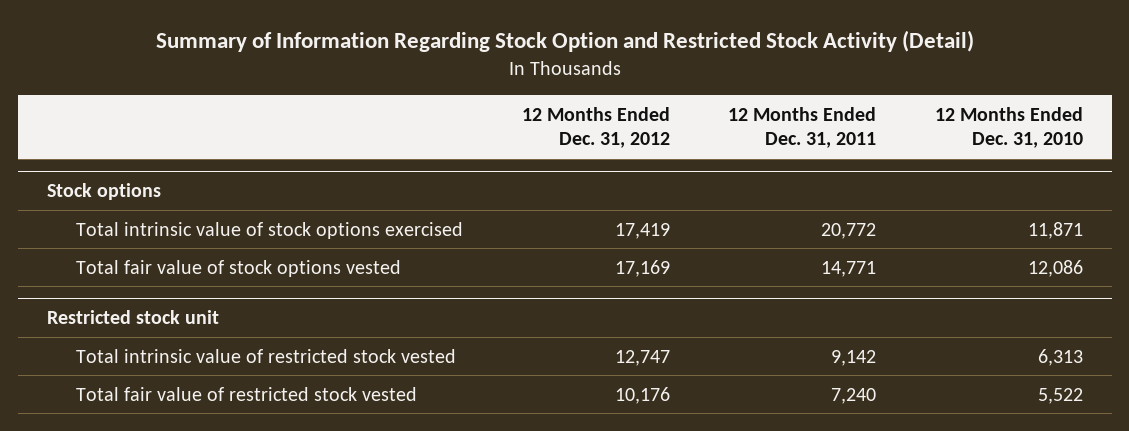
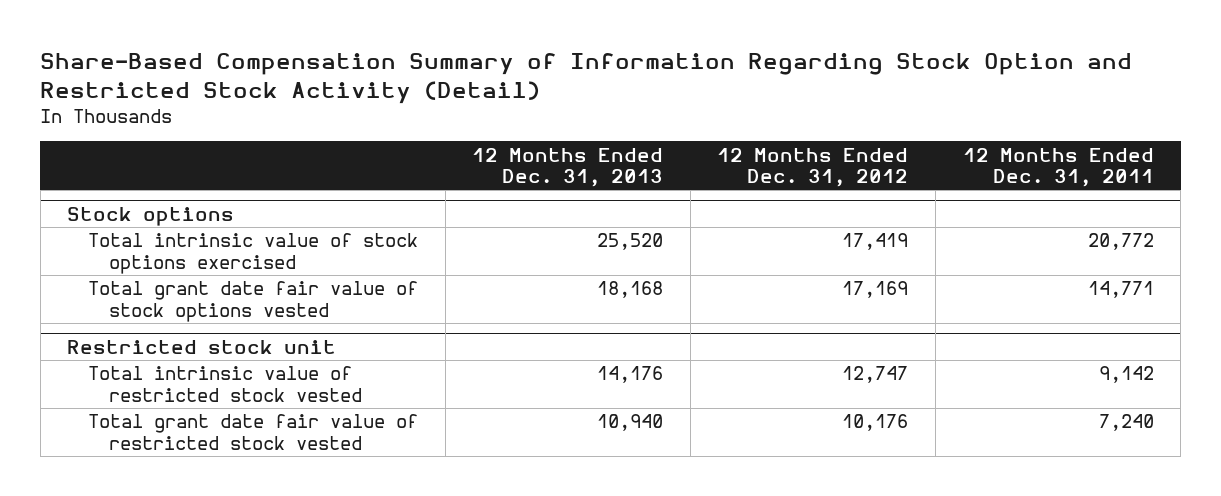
[155,30,974,53] Summary of Information Regarding Stock Option and Restricted Stock Activity (Detail) -> [40,52,1133,104] Share-Based Compensation Summary of Information Regarding Stock Option and Restricted Stock Activity (Detail)
[934,106,1083,149] 12 Months Ended Dec. 31, 2010 -> none
none -> [472,147,664,188] 12 Months Ended Dec. 31, 2013
[76,259,402,277] Total fair value of stock options vested -> [88,281,419,322] Total grant date fair value of stock options vested
[76,386,418,401] Total fair value of restricted stock vested -> [88,414,419,450] Total grant date fair value of restricted stock vested

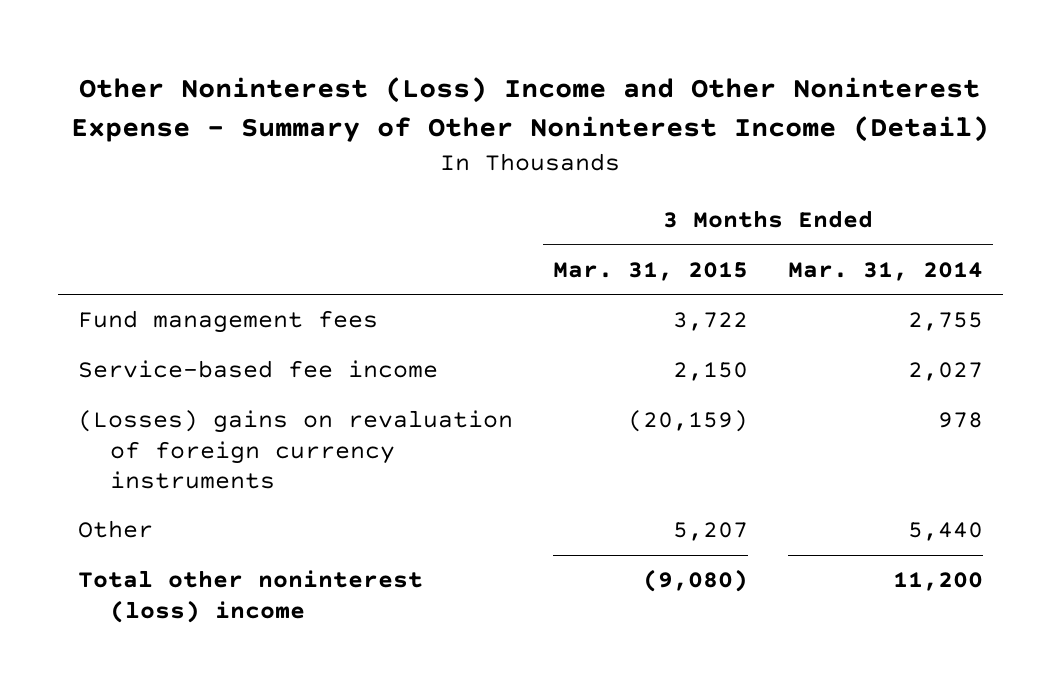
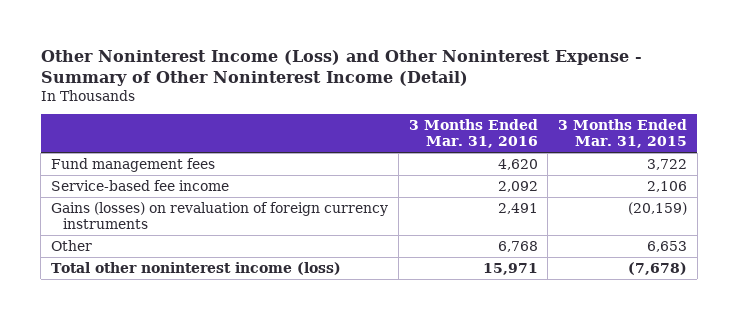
[71,76,990,142] Other Noninterest (Loss) Income and Other Noninterest Expense - Summary of Other Noninterest Income (Detail) -> [40,49,642,86] Other Noninterest Income (Loss) and Other Noninterest Expense - Summary of Other Noninterest Income (Detail)
[787,262,983,282] Mar. 31, 2014 -> none
none -> [408,119,538,149] 3 Months Ended Mar. 31, 2016
[672,362,748,382] 2,150 -> [647,180,688,192] 2,106
[77,410,513,489] (Losses) gains on revaluation of foreign currency instruments -> [50,201,388,230] Gains (losses) on revaluation of foreign currency instruments
[672,522,748,542] 5,207 -> [647,240,688,252] 6,653
[77,570,423,623] Total other noninterest (loss) income -> [50,261,341,275] Total other noninterest income (loss)
[642,569,748,593] (9,080) -> [628,261,688,275] (7,678)

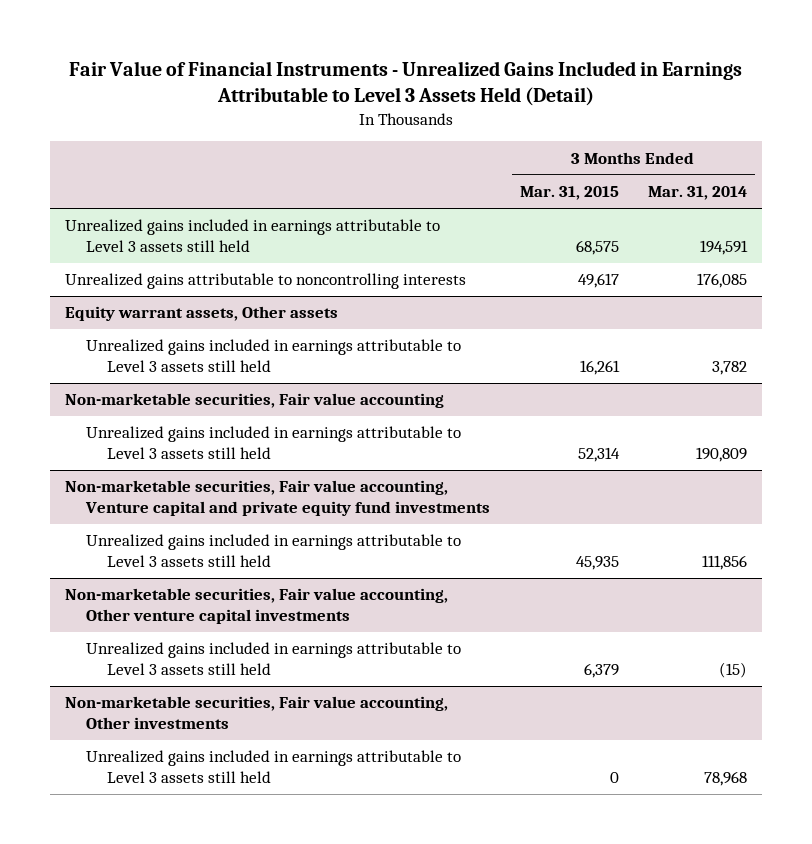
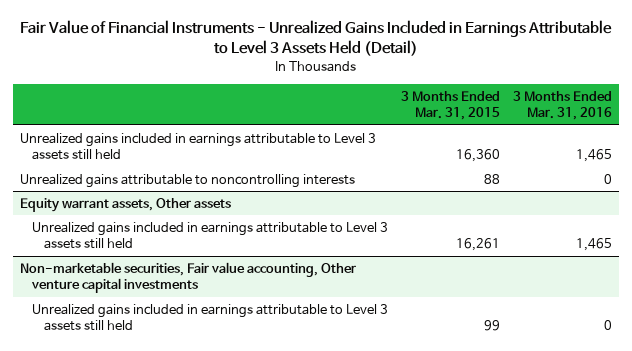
[648,186,748,201] Mar. 31, 2014 -> none
none -> [513,90,613,121] 3 Months Ended Mar. 31, 2016
[575,239,619,255] 68,575 -> [455,149,500,163] 16,360
[577,273,619,289] 49,617 -> [483,173,500,184] 88
[64,393,444,409] Non-marketable securities, Fair value accounting -> none
[85,426,461,459] Unrealized gains included in earnings attributable to Level 3 assets still held -> none
[64,480,490,516] Non-marketable securities, Fair value accounting, Venture capital and private equity fund investments -> none
[85,534,461,567] Unrealized gains included in earnings attributable to Level 3 assets still held -> none
[64,696,448,729] Non-marketable securities, Fair value accounting, Other investments -> none
[85,750,461,783] Unrealized gains included in earnings attributable to Level 3 assets still held -> none
[583,662,619,678] 6,379 -> [483,320,500,332] 99

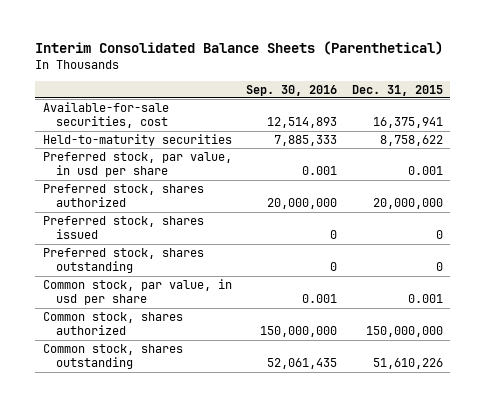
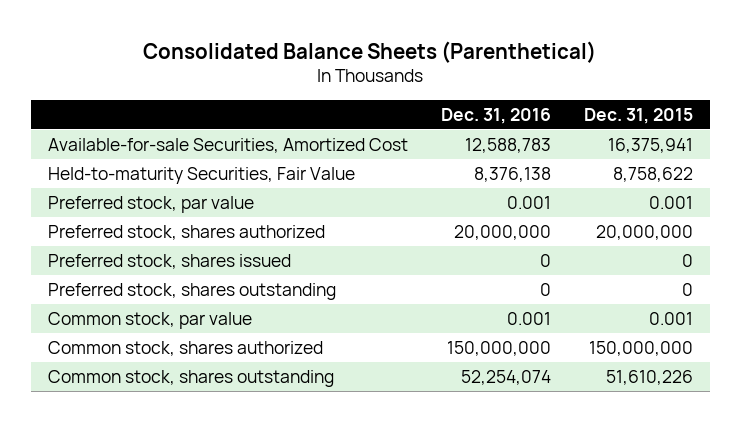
[35,41,444,56] Interim Consolidated Balance Sheets (Parenthetical) -> [143,40,597,63] Consolidated Balance Sheets (Parenthetical)
[246,84,338,96] Sep. 30, 2016 -> none
none -> [440,107,551,124] Dec. 31, 2016
[42,101,169,129] Available-for-sale securities, cost -> [47,137,408,153] Available-for-sale Securities, Amortized Cost
[42,133,232,146] Held-to-maturity securities -> [47,166,355,184] Held-to-maturity Securities, Fair Value
[42,151,232,178] Preferred stock, par value, in usd per share -> [47,195,254,213] Preferred stock, par value
[42,278,232,306] Common stock, par value, in usd per share -> [47,311,252,329] Common stock, par value

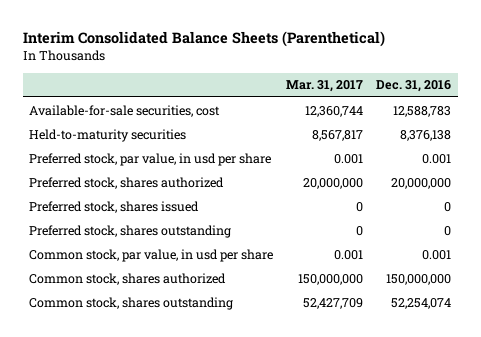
[143,40,597,63] Consolidated Balance Sheets (Parenthetical) -> [23,30,386,47] Interim Consolidated Balance Sheets (Parenthetical)
[584,107,694,124] Dec. 31, 2015 -> none
none -> [286,80,364,93] Mar. 31, 2017
[47,137,408,153] Available-for-sale Securities, Amortized Cost -> [29,104,221,117] Available-for-sale securities, cost
[47,166,355,184] Held-to-maturity Securities, Fair Value -> [29,128,187,142] Held-to-maturity securities
[47,195,254,213] Preferred stock, par value -> [29,152,272,166] Preferred stock, par value, in usd per share
[47,311,252,329] Common stock, par value -> [29,248,274,262] Common stock, par value, in usd per share

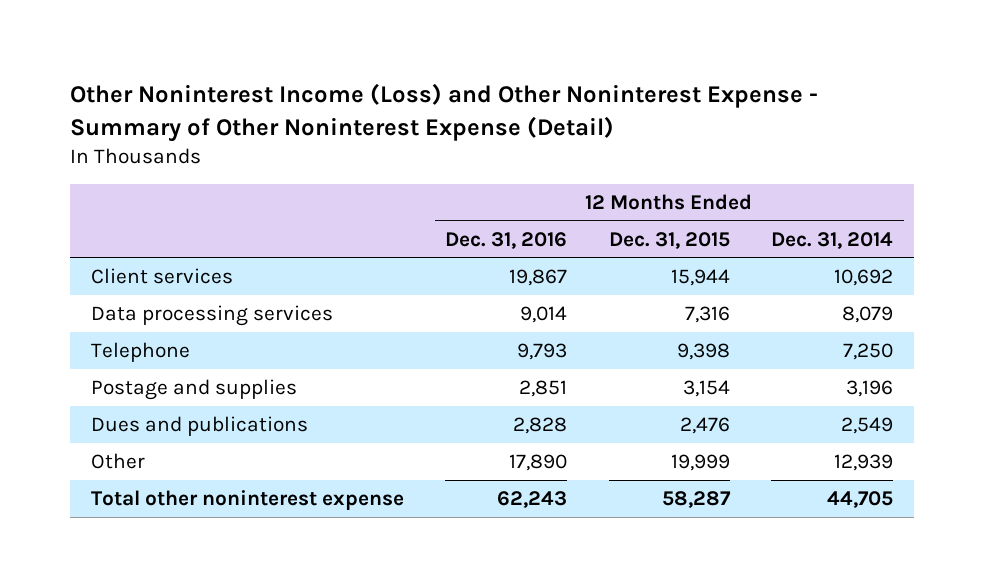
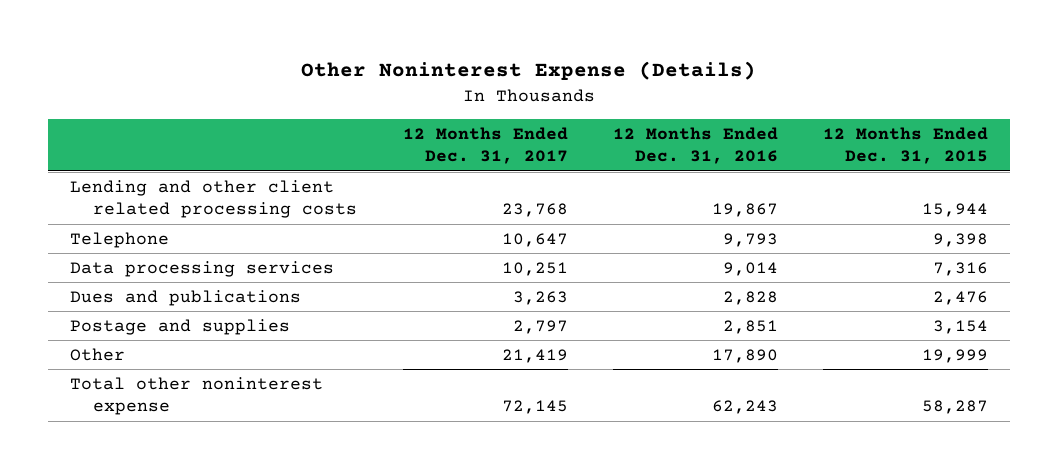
[69,83,818,142] Other Noninterest Income (Loss) and Other Noninterest Expense - Summary of Other Noninterest Expense (Detail) -> [301,60,757,80] Other Noninterest Expense (Details)
[771,231,894,249] Dec. 31, 2014 -> none
none -> [402,126,568,165] 12 Months Ended Dec. 31, 2017
[90,267,233,284] Client services -> [70,179,358,219] Lending and other client related processing costs
[90,304,333,326] Data processing services -> [70,260,335,277] Data processing services
[90,378,297,400] Postage and supplies -> [70,318,291,335] Postage and supplies

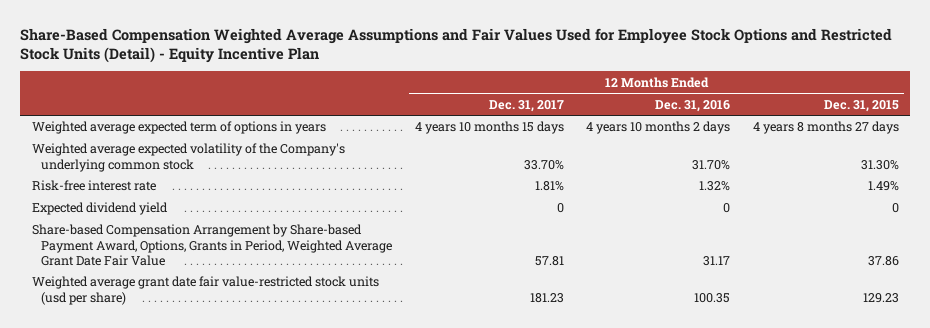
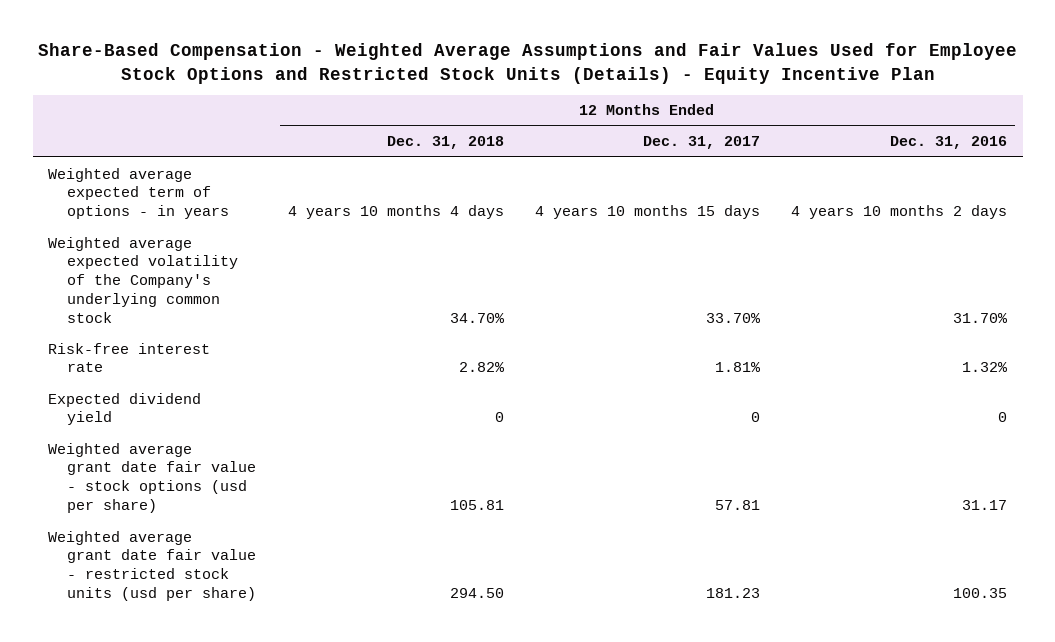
[20,27,893,63] Share-Based Compensation Weighted Average Assumptions and Fair Values Used for Employee Stock Options and Restricted Stock Units (Detail) - Equity Incentive Plan -> [37,43,1017,84] Share-Based Compensation - Weighted Average Assumptions and Fair Values Used for Employee Stock Options and Restricted Stock Units (Details) - Equity Incentive Plan
[823,99,899,112] Dec. 31, 2015 -> none
none -> [386,136,504,150] Dec. 31, 2018
[31,121,326,135] Weighted average expected term of options in years -> [48,167,230,220] Weighted average expected term of options - in years
[31,224,392,266] Share-based Compensation Arrangement by Share-based Payment Award, Options, Grants in Period, Weighted Average Grant Date Fair Value -> [48,442,257,514] Weighted average grant date fair value - stock options (usd per share)
[31,276,379,305] Weighted average grant date fair value-restricted stock units (usd per share) -> [48,530,257,602] Weighted average grant date fair value - restricted stock units (usd per share)

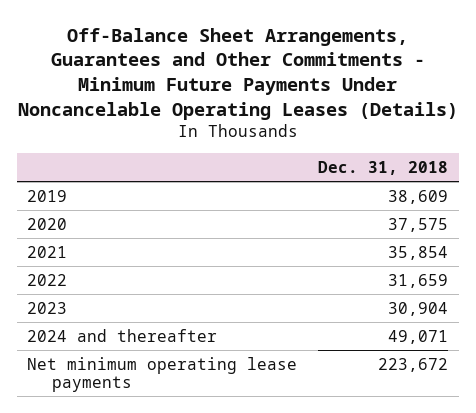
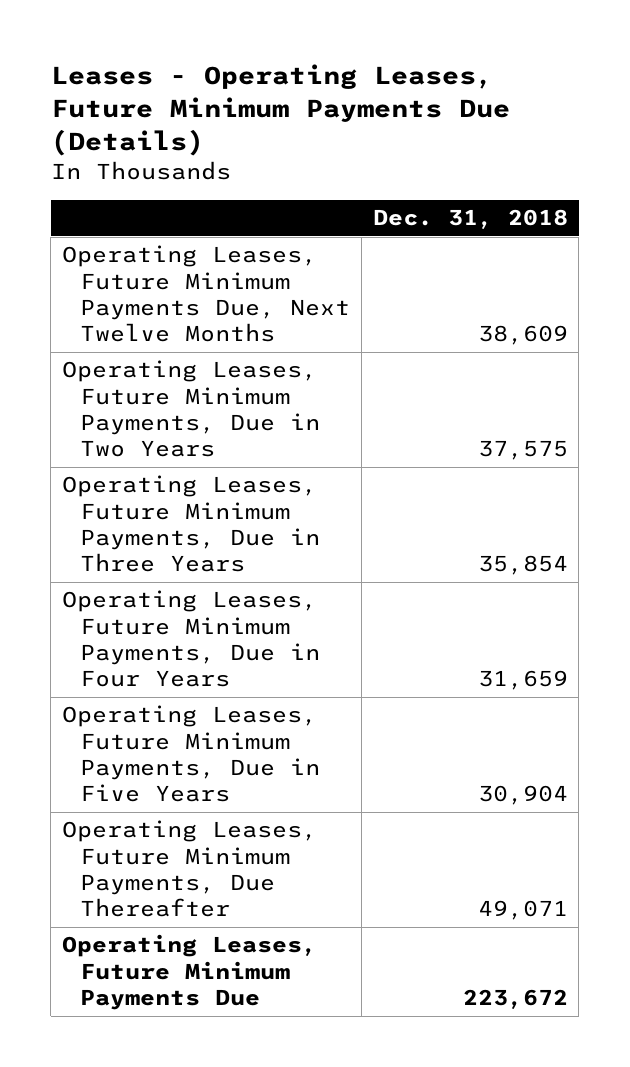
[17,27,458,120] Off-Balance Sheet Arrangements, Guarantees and Other Commitments - Minimum Future Payments Under Noncancelable Operating Leases (Details) -> [50,63,510,156] Leases - Operating Leases, Future Minimum Payments Due (Details)
[27,189,68,202] 2019 -> [61,245,351,343] Operating Leases, Future Minimum Payments Due, Next Twelve Months
[27,217,68,230] 2020 -> [61,360,321,458] Operating Leases, Future Minimum Payments, Due in Two Years
[27,245,68,258] 2021 -> [61,475,321,573] Operating Leases, Future Minimum Payments, Due in Three Years
[27,273,68,286] 2022 -> [61,590,321,688] Operating Leases, Future Minimum Payments, Due in Four Years
[27,301,68,314] 2023 -> [61,705,321,803] Operating Leases, Future Minimum Payments, Due in Five Years
[27,328,218,342] 2024 and thereafter -> [61,820,317,918] Operating Leases, Future Minimum Payments, Due Thereafter
[27,356,298,393] Net minimum operating lease payments -> [61,934,317,1011] Operating Leases, Future Minimum Payments Due

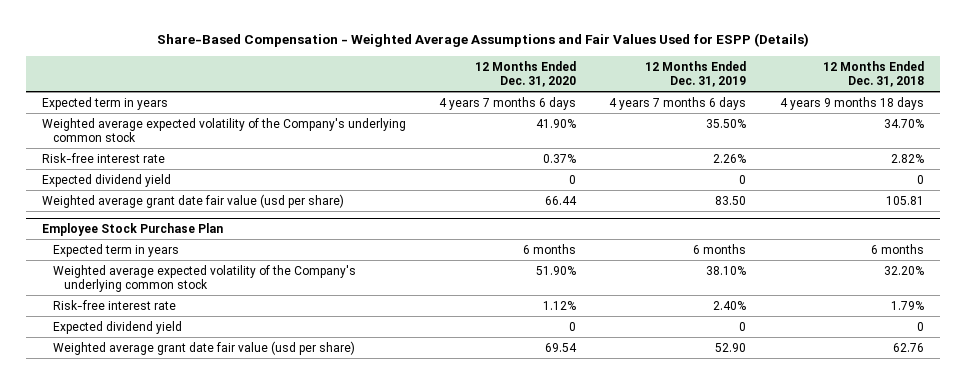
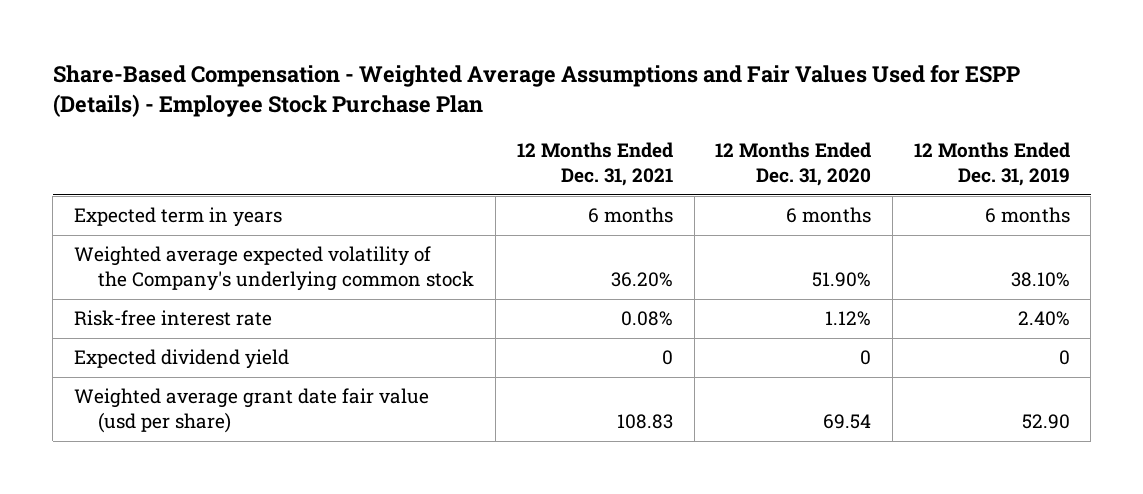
[156,33,809,48] Share-Based Compensation - Weighted Average Assumptions and Fair Values Used for ESPP (Details) -> [52,65,1020,117] Share-Based Compensation - Weighted Average Assumptions and Fair Values Used for ESPP (Details) - Employee Stock Purchase Plan
[822,60,924,87] 12 Months Ended Dec. 31, 2018 -> none
none -> [516,142,673,186] 12 Months Ended Dec. 31, 2021
[42,96,169,110] Expected term in years -> none
[42,117,407,142] Weighted average expected volatility of the Company's underlying common stock -> none
[42,152,166,163] Risk-free interest rate -> none
[42,173,172,187] Expected dividend yield -> none
[42,193,345,208] Weighted average grant date fair value (usd per share) -> none
[42,222,224,236] Employee Stock Purchase Plan -> none

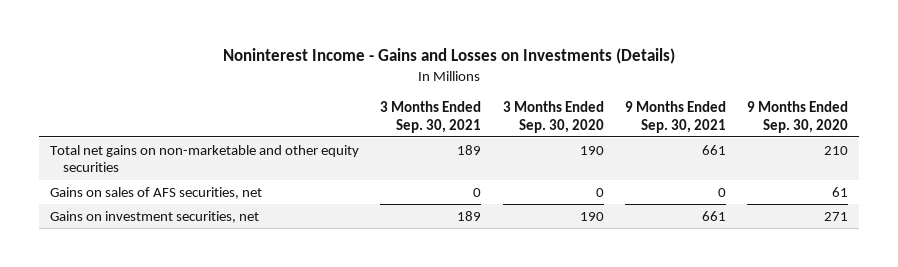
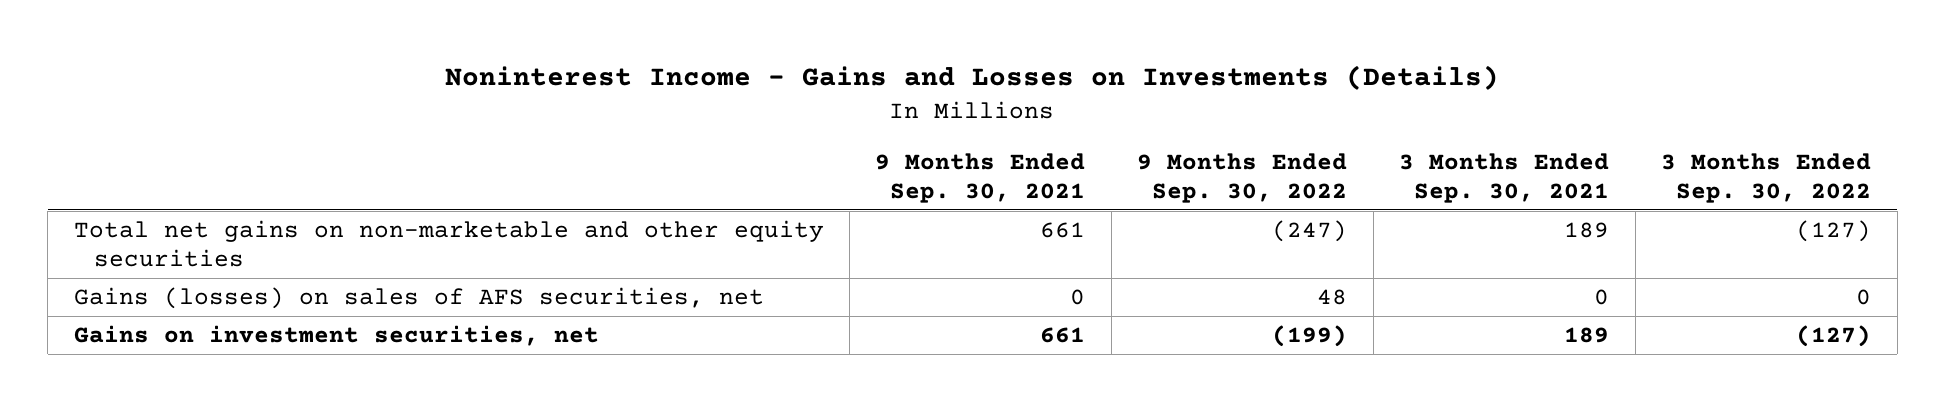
[502,100,604,133] 3 Months Ended Sep. 30, 2020 -> none
[747,100,849,133] 9 Months Ended Sep. 30, 2020 -> none
none -> [1137,152,1348,203] 9 Months Ended Sep. 30, 2022
none -> [1661,152,1872,203] 3 Months Ended Sep. 30, 2022
[49,186,262,199] Gains on sales of AFS securities, net -> [73,287,764,310] Gains (losses) on sales of AFS securities, net

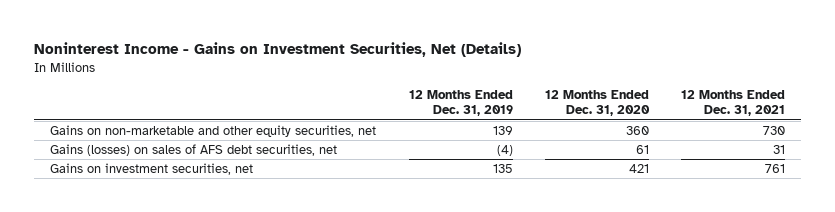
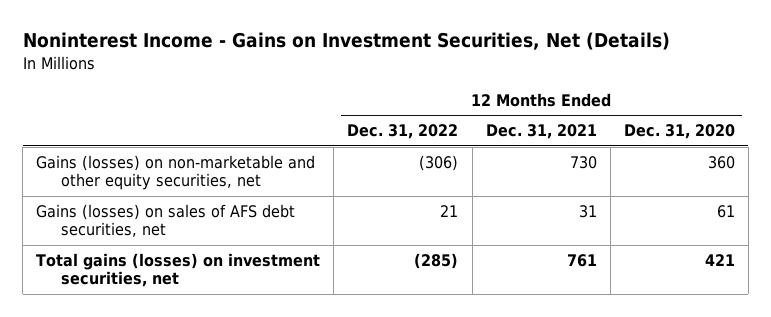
[408,89,513,117] 12 Months Ended Dec. 31, 2019 -> none
none -> [347,124,459,140] Dec. 31, 2022
[50,125,377,138] Gains on non-marketable and other equity securities, net -> [36,155,316,191] Gains (losses) on non-marketable and other equity securities, net
[50,163,254,176] Gains on investment securities, net -> [36,253,321,288] Total gains (losses) on investment securities, net

